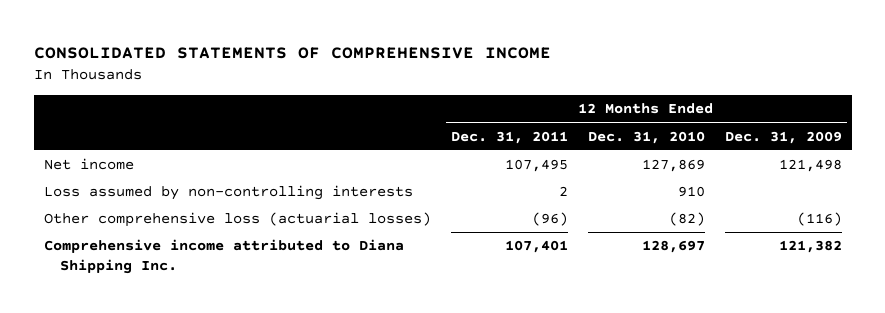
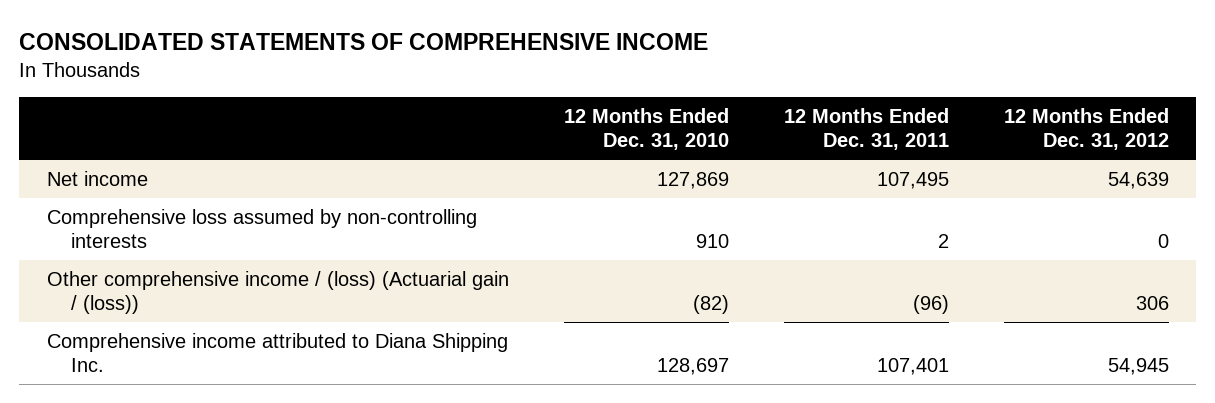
[724,130,842,144] Dec. 31, 2009 -> none
none -> [1003,108,1169,151] 12 Months Ended Dec. 31, 2012
[43,185,413,201] Loss assumed by non-controlling interests -> [46,209,477,248] Comprehensive loss assumed by non-controlling interests
[43,212,431,228] Other comprehensive loss (actuarial losses) -> [46,271,509,314] Other comprehensive income / (loss) (Actuarial gain / (loss))

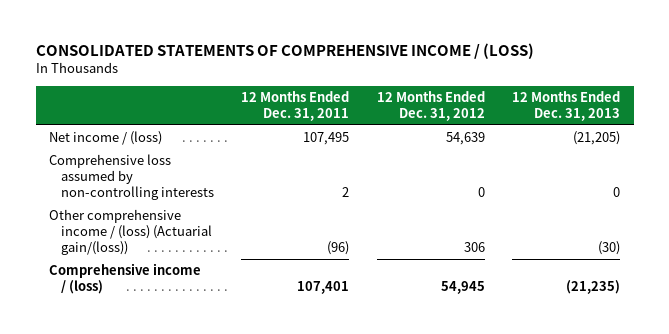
[19,33,709,51] CONSOLIDATED STATEMENTS OF COMPREHENSIVE INCOME -> [35,42,534,59] CONSOLIDATED STATEMENTS OF COMPREHENSIVE INCOME / (LOSS)
[563,108,729,151] 12 Months Ended Dec. 31, 2010 -> none
none -> [511,91,620,122] 12 Months Ended Dec. 31, 2013
[46,171,148,187] Net income -> [49,131,163,146] Net income / (loss)
[46,271,509,314] Other comprehensive income / (loss) (Actuarial gain / (loss)) -> [49,209,212,255] Other comprehensive income / (loss) (Actuarial gain/(loss))
[46,333,508,372] Comprehensive income attributed to Diana Shipping Inc. -> [49,263,202,294] Comprehensive income / (loss)

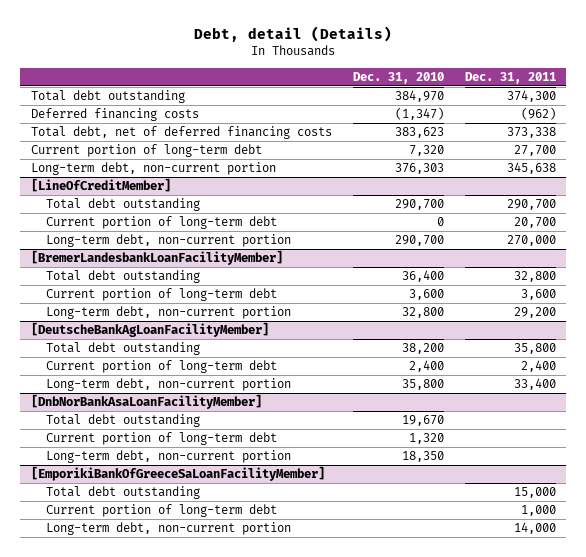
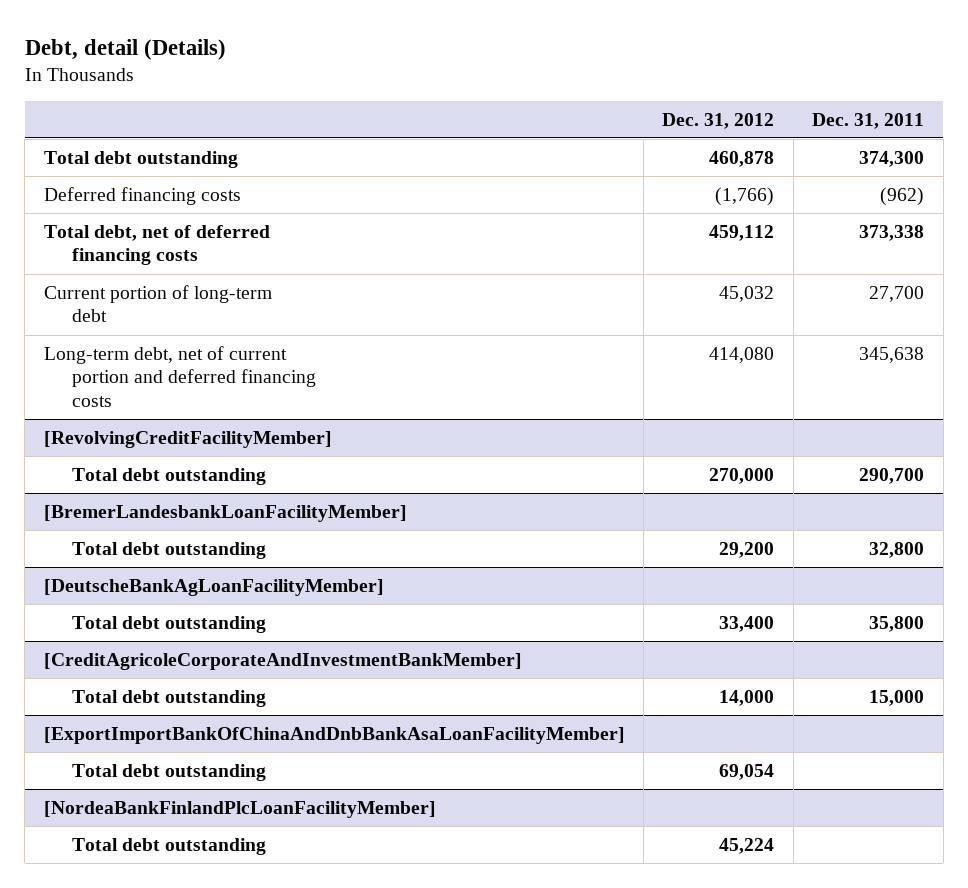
[352,72,444,85] Dec. 31, 2010 -> none
none -> [662,112,775,129] Dec. 31, 2012
[30,178,171,193] [LineOfCreditMember] -> none
[30,162,276,176] Long-term debt, non-current portion -> [43,345,317,408] Long-term debt, net of current portion and deferred financing costs
none -> [43,430,332,448] [RevolvingCreditFacilityMember]
[45,216,277,230] Current portion of long-term debt -> none
[45,234,291,248] Long-term debt, non-current portion -> none
[45,288,277,302] Current portion of long-term debt -> none
[45,306,291,320] Long-term debt, non-current portion -> none
[45,360,277,374] Current portion of long-term debt -> none
[45,378,291,392] Long-term debt, non-current portion -> none
[30,394,262,410] [DnbNorBankAsaLoanFacilityMember] -> none
[45,414,200,428] Total debt outstanding -> none
[45,432,277,446] Current portion of long-term debt -> none
[45,450,291,464] Long-term debt, non-current portion -> none
[30,466,325,482] [EmporikiBankOfGreeceSaLoanFacilityMember] -> none
none -> [43,652,522,670] [CreditAgricoleCorporateAndInvestmentBankMember]
[45,504,277,518] Current portion of long-term debt -> none
[45,522,291,536] Long-term debt, non-current portion -> none
none -> [43,726,625,744] [ExportImportBankOfChinaAndDnbBankAsaLoanFacilityMember]
none -> [72,763,267,781] Total debt outstanding
none -> [43,800,436,818] [NordeaBankFinlandPlcLoanFacilityMember]
none -> [72,837,267,855] Total debt outstanding

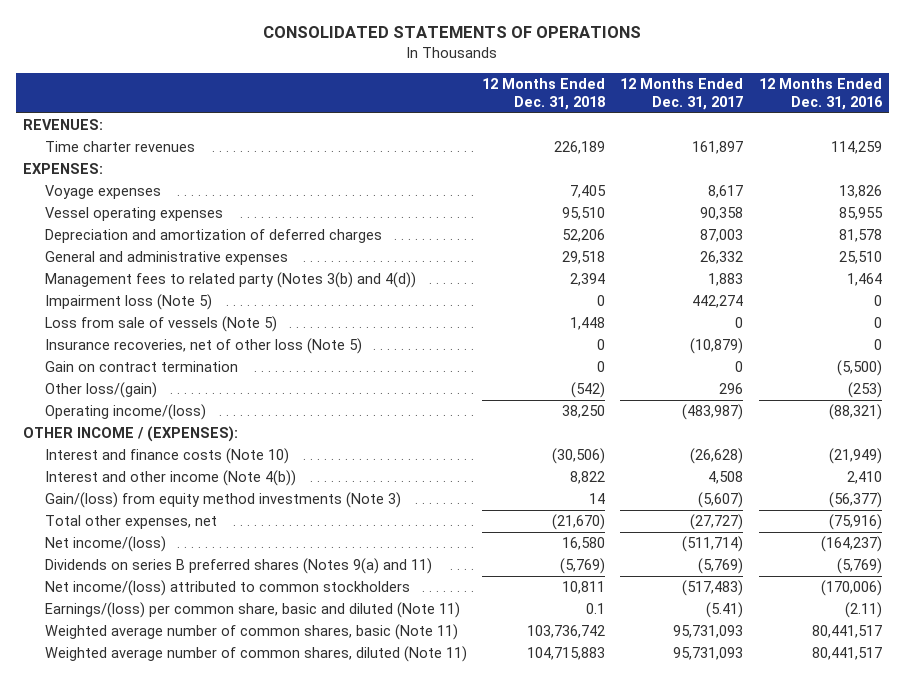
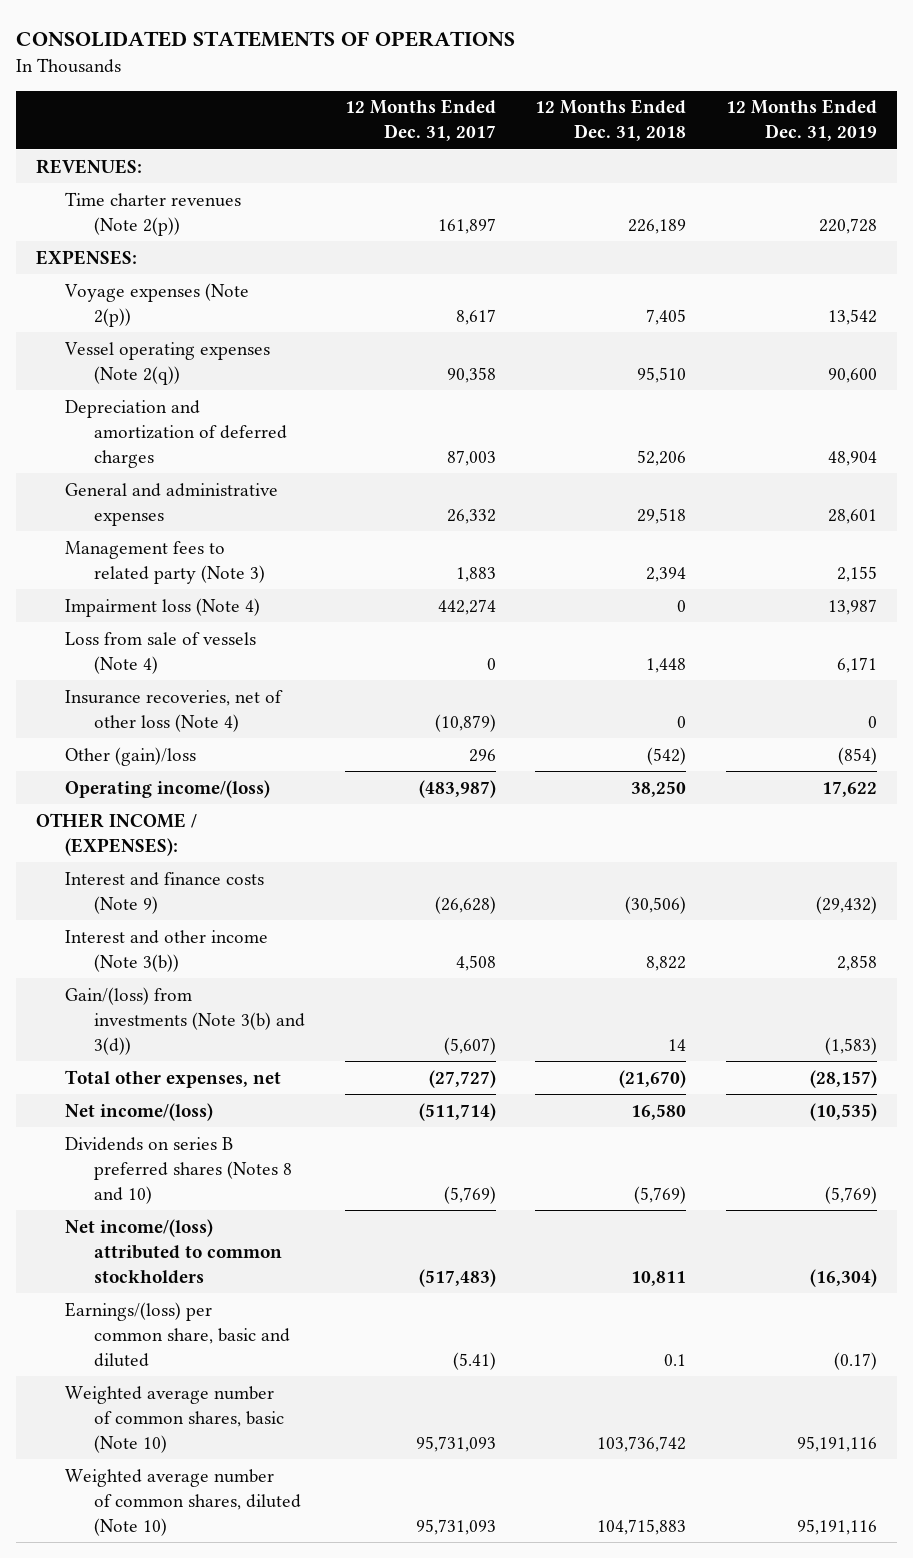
[758,77,883,110] 12 Months Ended Dec. 31, 2016 -> none
none -> [726,99,878,142] 12 Months Ended Dec. 31, 2019
[44,141,195,153] Time charter revenues -> [64,191,241,236] Time charter revenues (Note 2(p))
[44,185,161,200] Voyage expenses -> [63,282,249,327] Voyage expenses (Note 2(p))
[44,207,223,222] Vessel operating expenses -> [63,341,270,385] Vessel operating expenses (Note 2(q))
[44,361,238,373] Gain on contract termination -> none
[44,272,416,289] Management fees to related party (Notes 3(b) and 4(d)) -> [64,540,265,584] Management fees to related party (Note 3)
[44,294,212,311] Impairment loss (Note 5) -> [64,597,260,617] Impairment loss (Note 4)
[44,316,277,333] Loss from sale of vessels (Note 5) -> [64,631,256,674] Loss from sale of vessels (Note 4)
[44,338,362,355] Insurance recoveries, net of other loss (Note 5) -> [64,689,283,732] Insurance recoveries, net of other loss (Note 4)
[44,382,157,399] Other loss/(gain) -> [64,746,196,766] Other (gain)/loss
[44,448,289,465] Interest and finance costs (Note 10) -> [64,871,264,914] Interest and finance costs (Note 9)
[44,470,296,487] Interest and other income (Note 4(b)) -> [64,929,268,972] Interest and other income (Note 3(b))
[44,492,401,509] Gain/(loss) from equity method investments (Note 3) -> [64,986,305,1055] Gain/(loss) from investments (Note 3(b) and 3(d))
[44,558,432,575] Dividends on series B preferred shares (Notes 9(a) and 11) -> [64,1136,292,1204] Dividends on series B preferred shares (Notes 8 and 10)
[44,602,460,619] Earnings/(loss) per common share, basic and diluted (Note 11) -> [64,1301,290,1367] Earnings/(loss) per common share, basic and diluted
[44,624,458,641] Weighted average number of common shares, basic (Note 11) -> [64,1385,284,1453] Weighted average number of common shares, basic (Note 10)
[44,646,467,663] Weighted average number of common shares, diluted (Note 11) -> [64,1468,301,1536] Weighted average number of common shares, diluted (Note 10)

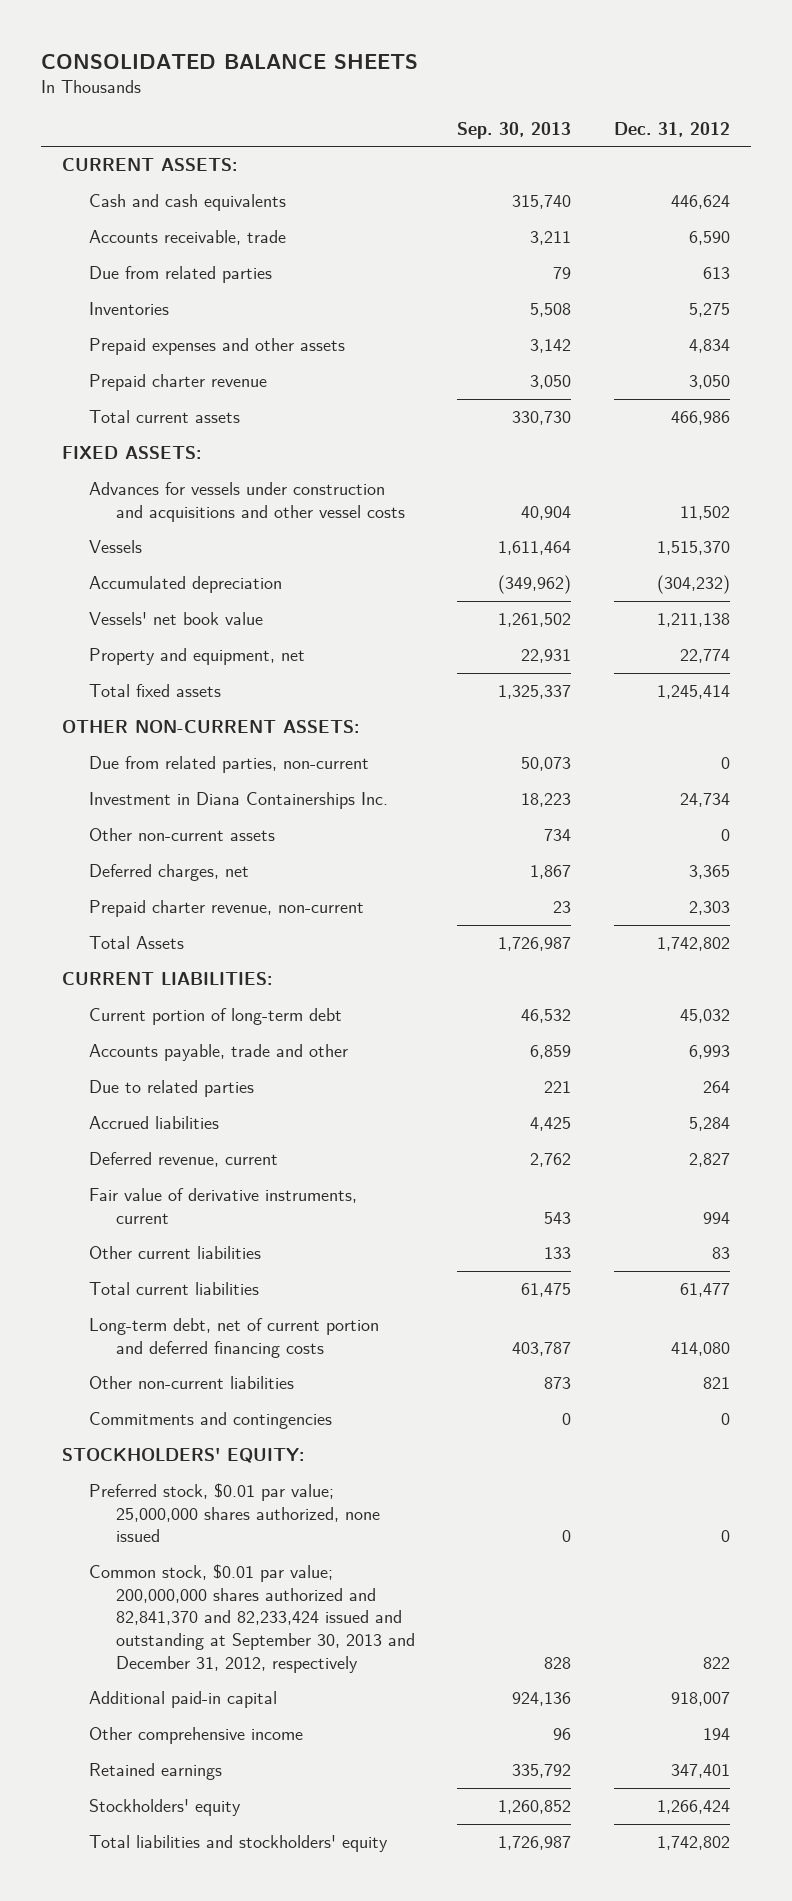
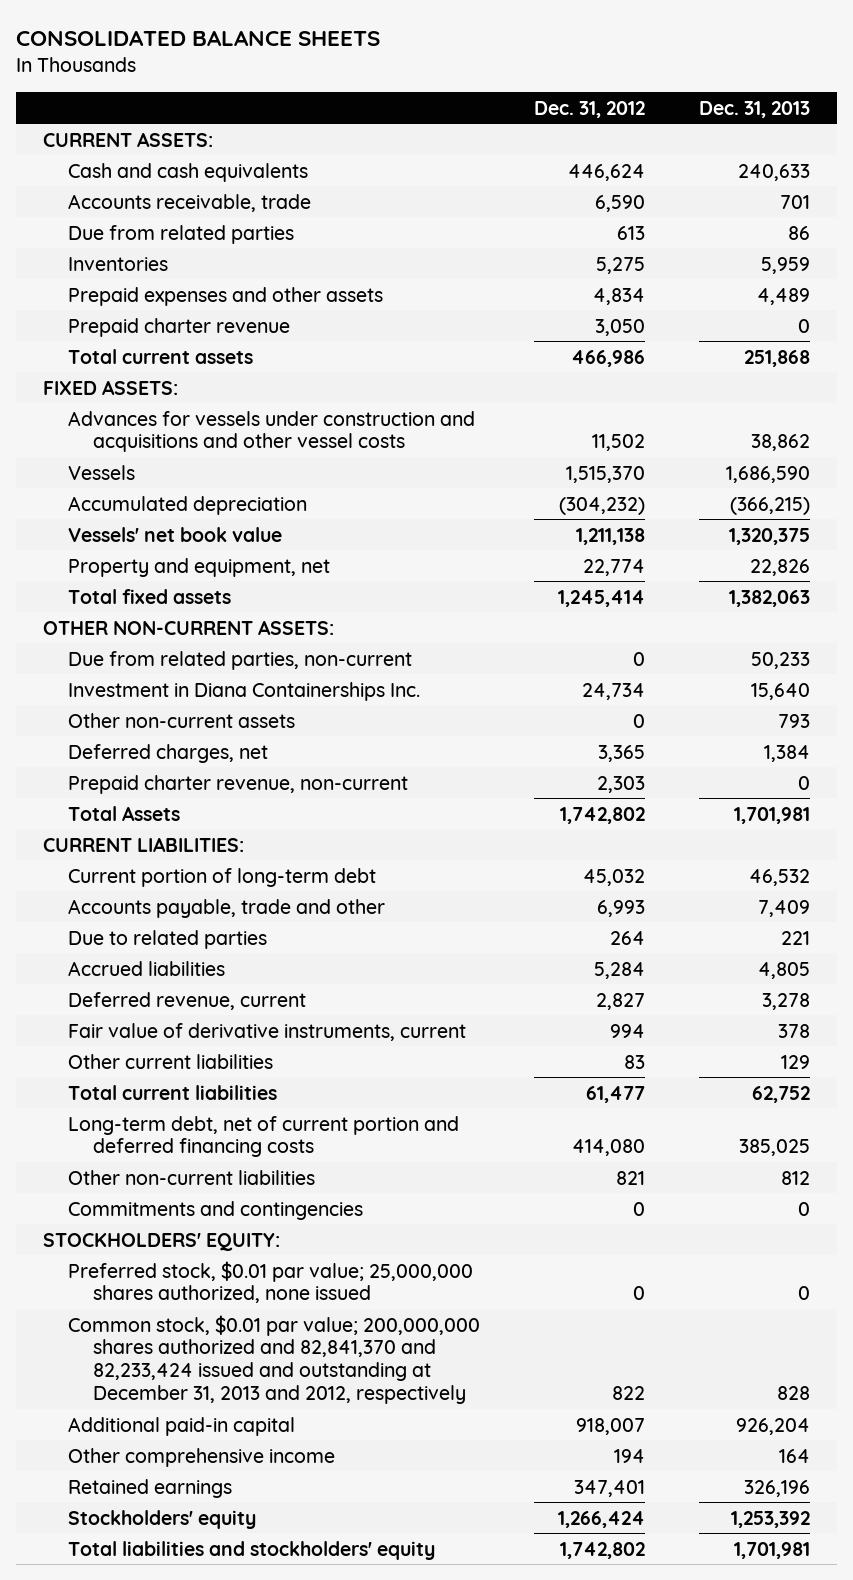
[457,121,572,139] Sep. 30, 2013 -> none
none -> [698,100,810,118] Dec. 31, 2013
[88,1564,416,1673] Common stock, $0.01 par value; 200,000,000 shares authorized and 82,841,370 and 82,233,424 issued and outstanding at September 30, 2013 and December 31, 2012, respectively -> [67,1314,480,1405] Common stock, $0.01 par value; 200,000,000 shares authorized and 82,841,370 and 82,233,424 issued and outstanding at December 31, 2013 and 2012, respectively

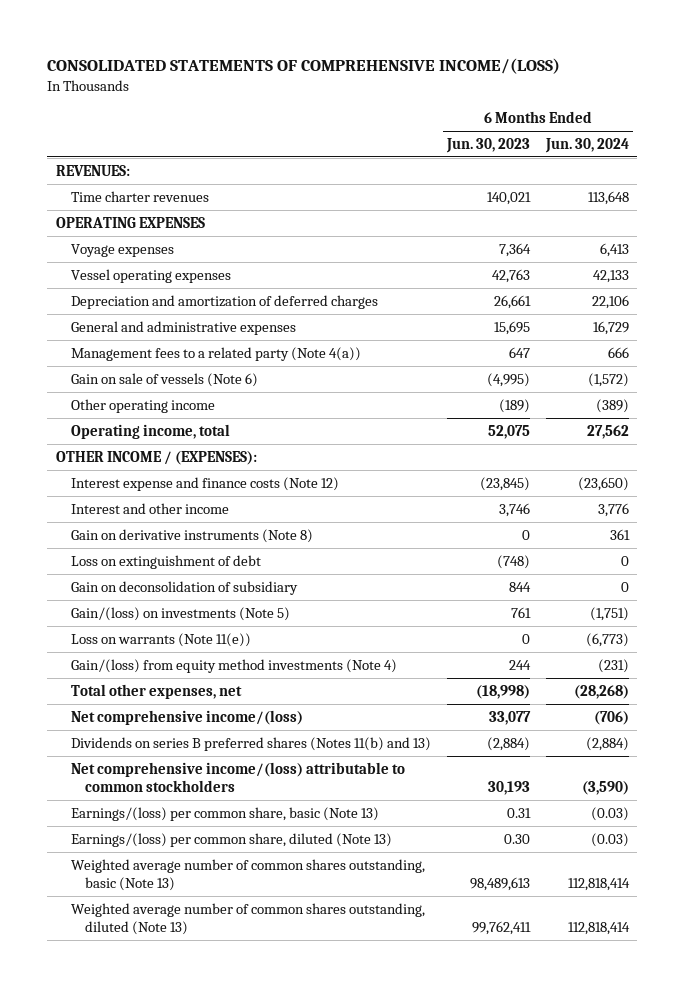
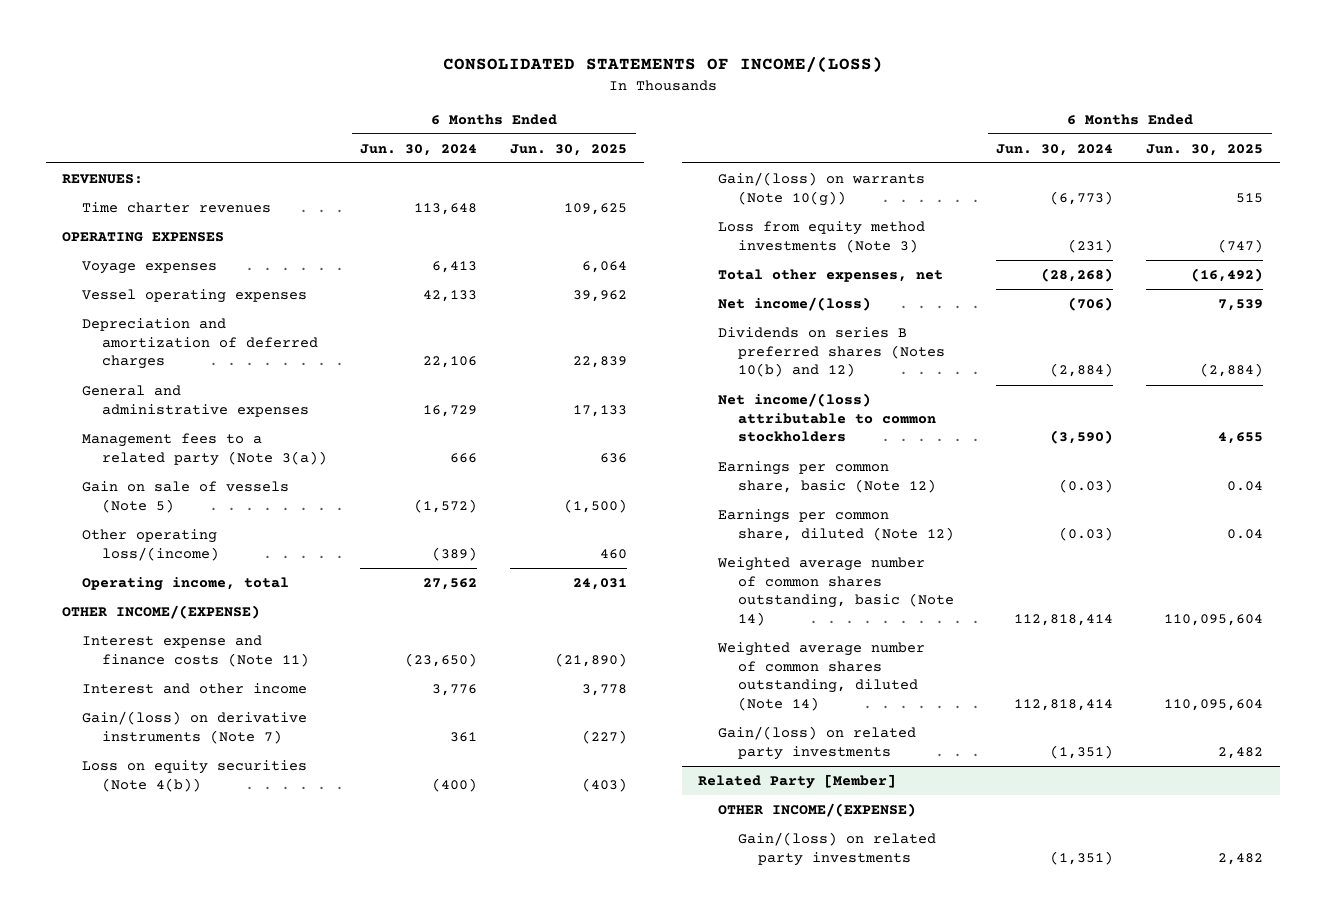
[47,57,561,74] CONSOLIDATED STATEMENTS OF COMPREHENSIVE INCOME/(LOSS) -> [442,57,883,74] CONSOLIDATED STATEMENTS OF INCOME/(LOSS)
[445,138,530,154] Jun. 30, 2023 -> none
none -> [510,143,628,156] Jun. 30, 2025
[70,346,361,361] Management fees to a related party (Note 4(a)) -> [82,432,328,466] Management fees to a related party (Note 3(a))
[70,372,258,387] Gain on sale of vessels (Note 6) -> [82,480,290,513] Gain on sale of vessels (Note 5)
[70,398,215,413] Other operating income -> [82,528,220,561] Other operating loss/(income)
[55,450,257,465] OTHER INCOME / (EXPENSES): -> [62,604,261,619] OTHER INCOME/(EXPENSE)
[70,476,339,491] Interest expense and finance costs (Note 12) -> [82,634,310,667] Interest expense and finance costs (Note 11)
[70,554,261,569] Loss on extinguishment of debt -> none
[70,580,298,595] Gain on deconsolidation of subsidiary -> none
[70,606,290,621] Gain/(loss) on investments (Note 5) -> none
[70,528,313,543] Gain on derivative instruments (Note 8) -> [82,710,308,744] Gain/(loss) on derivative instruments (Note 7)
none -> [82,759,308,792] Loss on equity securities (Note 4(b))
[70,632,251,647] Loss on warrants (Note 11(e)) -> [718,171,926,206] Gain/(loss) on warrants (Note 10(g))
[70,658,397,673] Gain/(loss) from equity method investments (Note 4) -> [718,220,926,253] Loss from equity method investments (Note 3)
[70,709,303,725] Net comprehensive income/(loss) -> [718,296,872,311] Net income/(loss)
[70,736,431,751] Dividends on series B preferred shares (Notes 11(b) and 13) -> [718,326,946,378] Dividends on series B preferred shares (Notes 10(b) and 12)
[70,761,405,793] Net comprehensive income/(loss) attributable to common stockholders -> [718,392,937,443] Net income/(loss) attributable to common stockholders
[70,806,379,821] Earnings/(loss) per common share, basic (Note 13) -> [718,460,937,493] Earnings per common share, basic (Note 12)
[70,832,392,847] Earnings/(loss) per common share, diluted (Note 13) -> [718,508,955,541] Earnings per common share, diluted (Note 12)
[70,858,425,892] Weighted average number of common shares outstanding, basic (Note 13) -> [717,556,955,627] Weighted average number of common shares outstanding, basic (Note 14)
[70,902,425,936] Weighted average number of common shares outstanding, diluted (Note 13) -> [717,641,926,712] Weighted average number of common shares outstanding, diluted (Note 14)
none -> [718,725,917,760] Gain/(loss) on related party investments
none -> [698,773,897,789] Related Party [Member]
none -> [718,802,917,817] OTHER INCOME/(EXPENSE)
none -> [738,831,937,866] Gain/(loss) on related party investments

